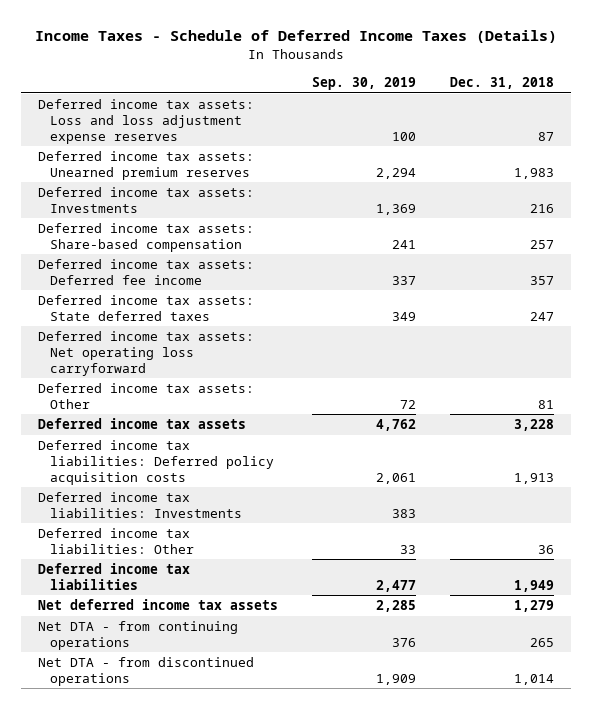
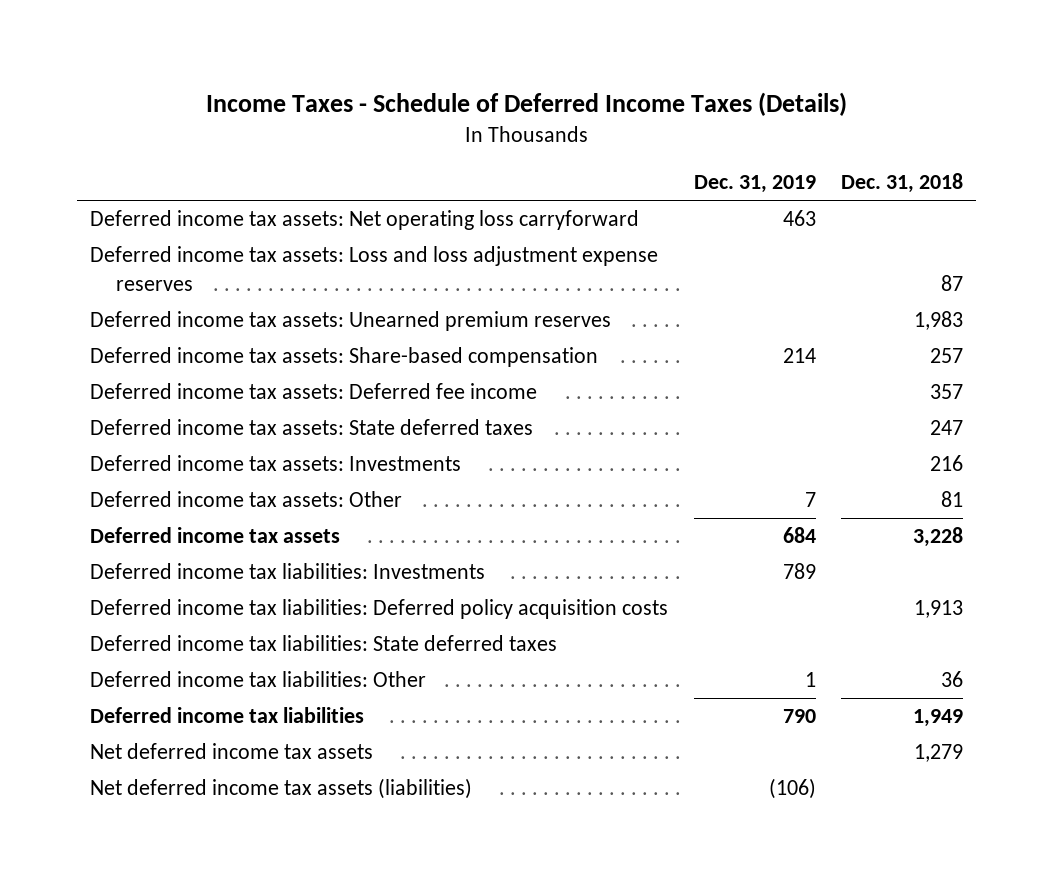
[312,77,417,91] Sep. 30, 2019 -> none
none -> [693,175,816,194] Dec. 31, 2019
[37,331,254,376] Deferred income tax assets: Net operating loss carryforward -> [90,210,640,231] Deferred income tax assets: Net operating loss carryforward
[37,187,254,213] Deferred income tax assets: Investments -> [90,455,462,472] Deferred income tax assets: Investments
[37,440,275,485] Deferred income tax liabilities: Deferred policy acquisition costs -> [90,599,669,620] Deferred income tax liabilities: Deferred policy acquisition costs
none -> [90,635,558,652] Deferred income tax liabilities: State deferred taxes
[37,621,238,650] Net DTA - from continuing operations -> none
[37,657,254,686] Net DTA - from discontinued operations -> none
none -> [90,778,473,800] Net deferred income tax assets (liabilities)

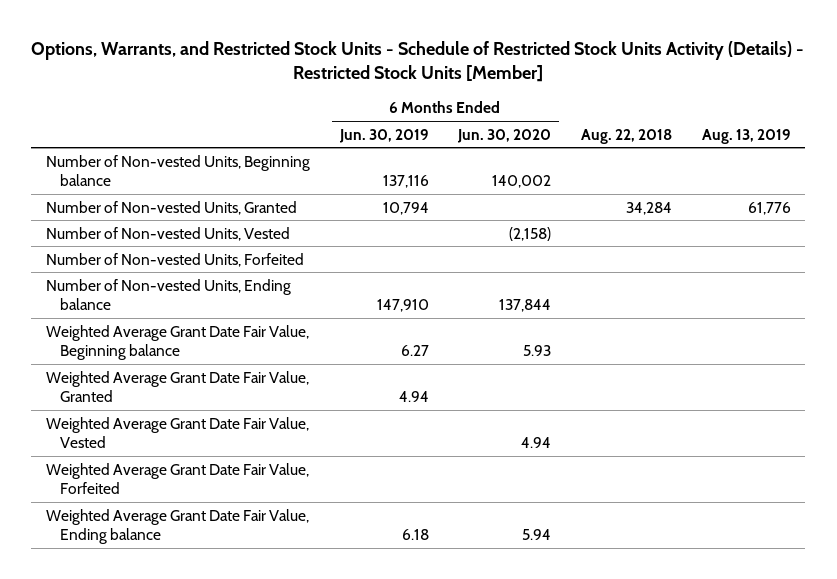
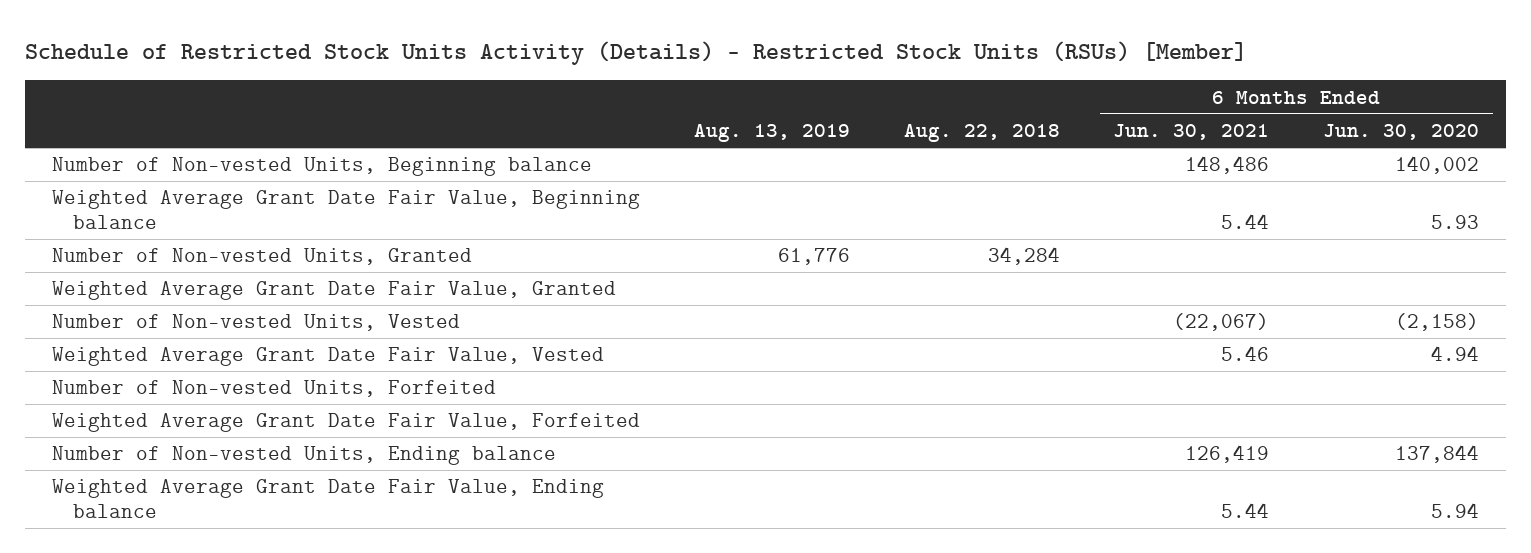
[31,41,805,83] Options, Warrants, and Restricted Stock Units - Schedule of Restricted Stock Units Activity (Details) - Restricted Stock Units [Member] -> [25,40,1248,65] Schedule of Restricted Stock Units Activity (Details) - Restricted Stock Units (RSUs) [Member]
[338,128,429,143] Jun. 30, 2019 -> none
none -> [1113,124,1270,141] Jun. 30, 2021
[45,200,297,215] Number of Non-vested Units, Granted -> [52,248,473,266] Number of Non-vested Units, Granted
[45,226,290,241] Number of Non-vested Units, Vested -> [52,314,461,332] Number of Non-vested Units, Vested
[45,252,304,267] Number of Non-vested Units, Forfeited -> [52,380,497,398] Number of Non-vested Units, Forfeited
[45,278,291,311] Number of Non-vested Units, Ending balance -> [52,446,557,466] Number of Non-vested Units, Ending balance

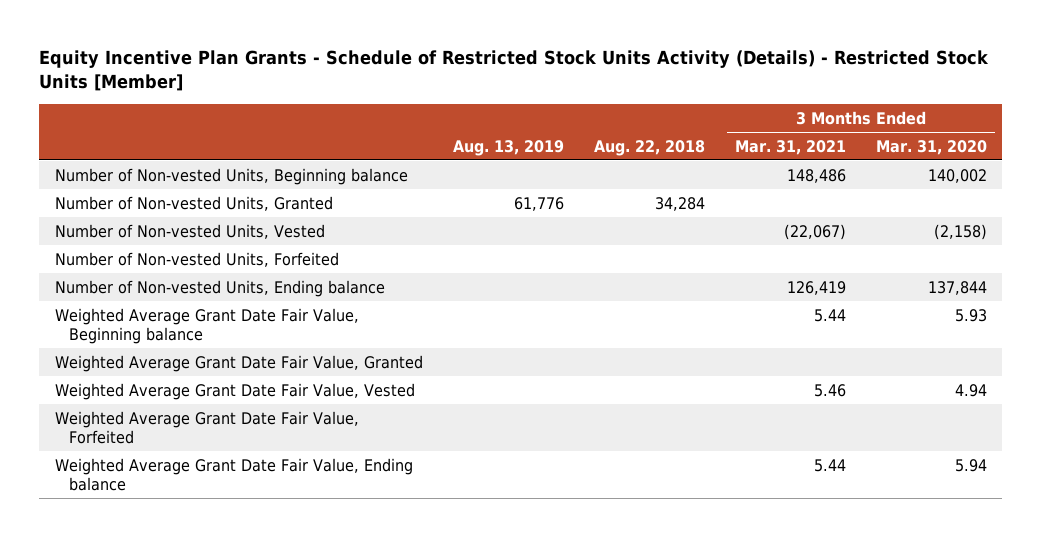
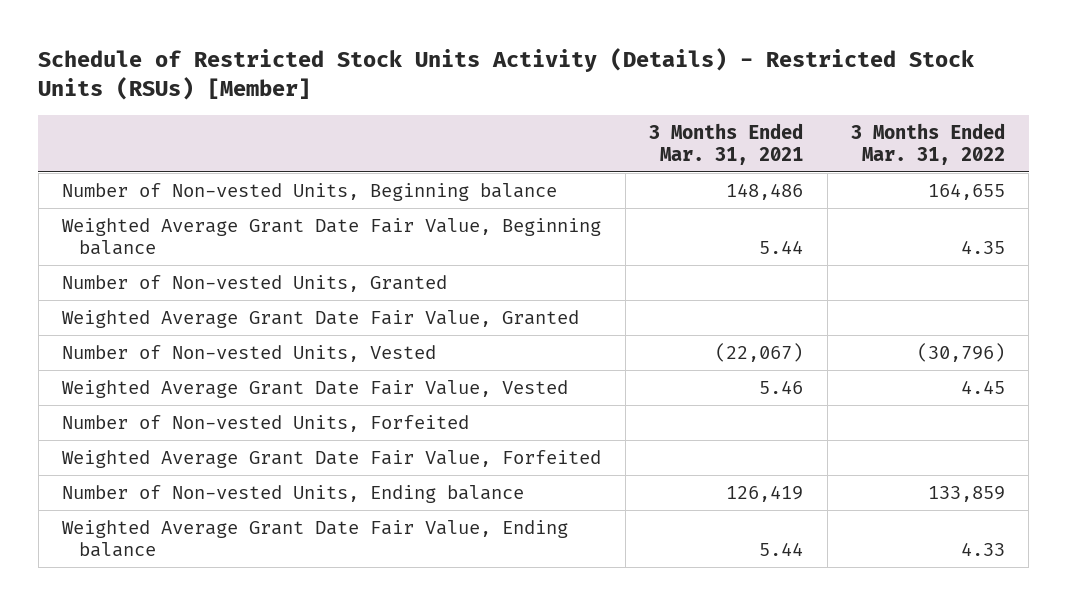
[39,49,990,92] Equity Incentive Plan Grants - Schedule of Restricted Stock Units Activity (Details) - Restricted Stock Units [Member] -> [38,48,975,101] Schedule of Restricted Stock Units Activity (Details) - Restricted Stock Units (RSUs) [Member]
[452,139,564,156] Aug. 13, 2019 -> none
[593,139,705,156] Aug. 22, 2018 -> none
[876,139,988,155] Mar. 31, 2020 -> none
none -> [851,123,1006,165] 3 Months Ended Mar. 31, 2022
[54,195,333,211] Number of Non-vested Units, Granted -> [62,275,448,293] Number of Non-vested Units, Granted
[54,223,325,239] Number of Non-vested Units, Vested -> [62,345,437,363] Number of Non-vested Units, Vested
[54,251,339,267] Number of Non-vested Units, Forfeited -> [62,415,470,433] Number of Non-vested Units, Forfeited
[54,279,385,297] Number of Non-vested Units, Ending balance -> [62,485,525,504] Number of Non-vested Units, Ending balance

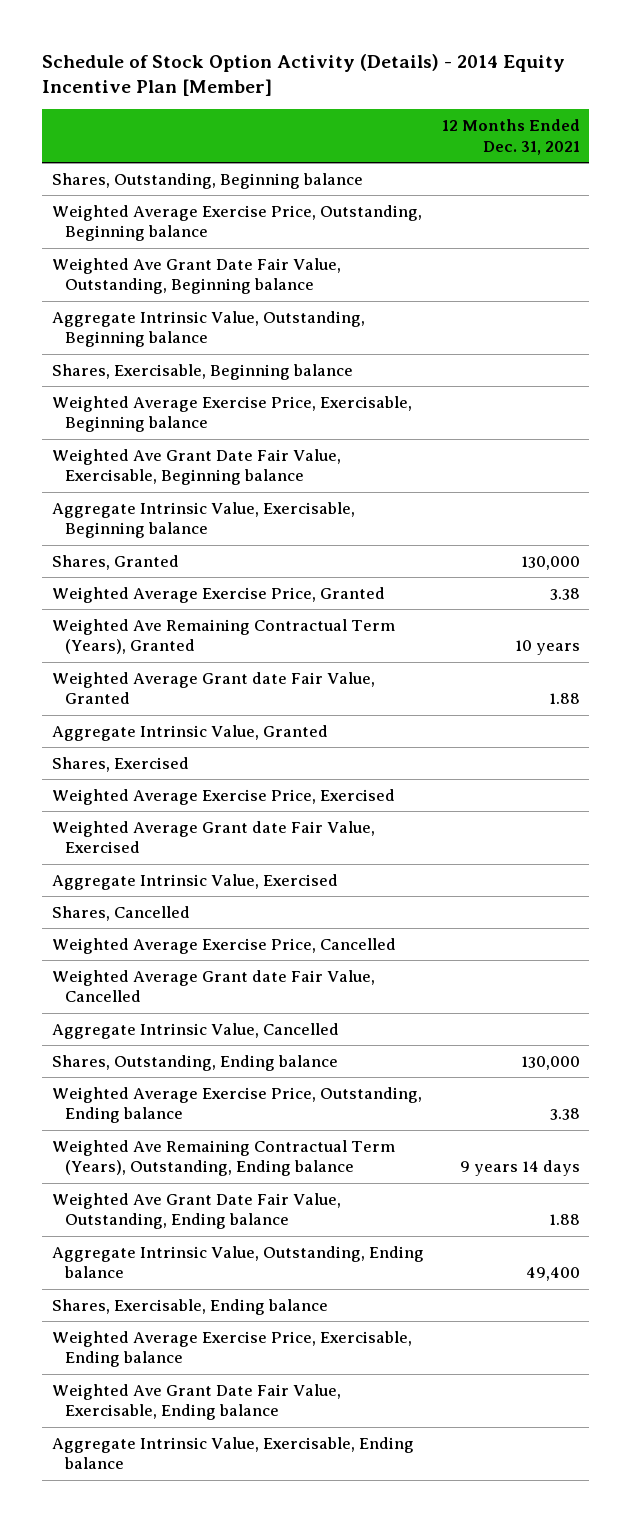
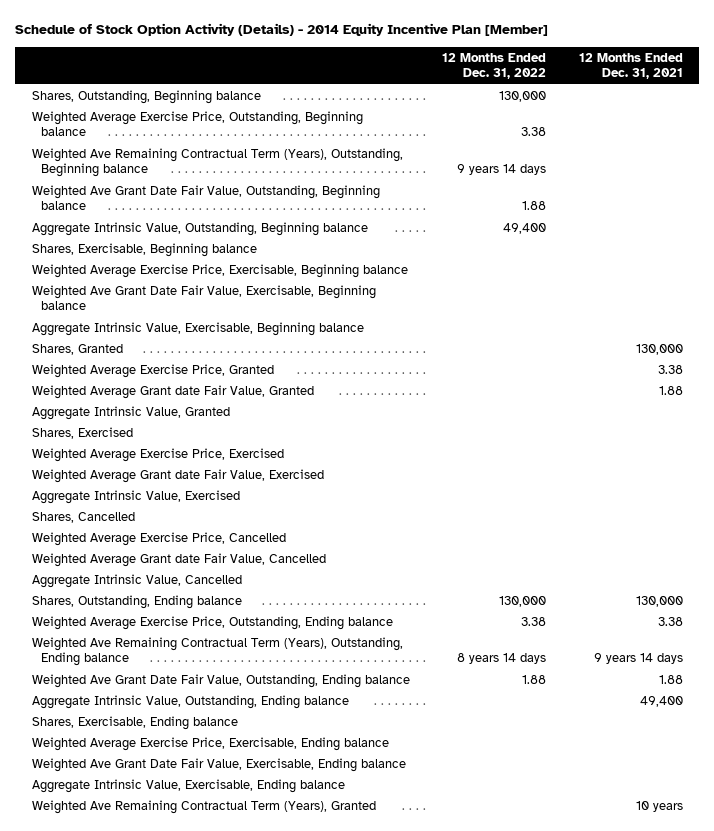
none -> [442,52,547,80] 12 Months Ended Dec. 31, 2022
none -> [31,147,403,178] Weighted Ave Remaining Contractual Term (Years), Outstanding, Beginning balance
[51,618,395,655] Weighted Ave Remaining Contractual Term (Years), Granted -> [31,799,376,814] Weighted Ave Remaining Contractual Term (Years), Granted

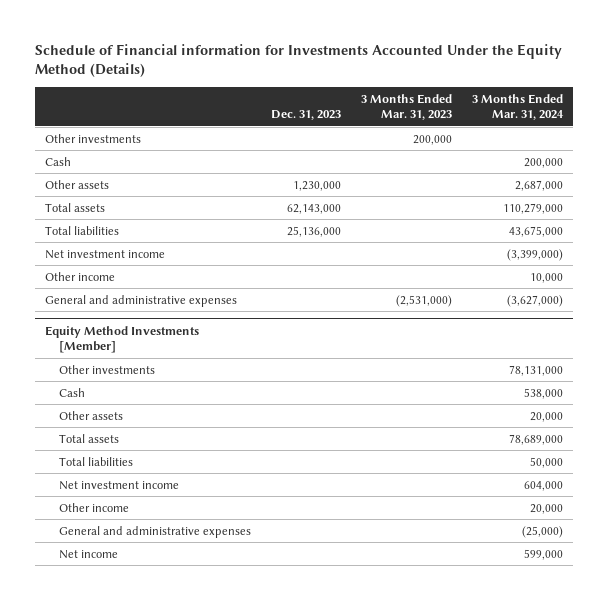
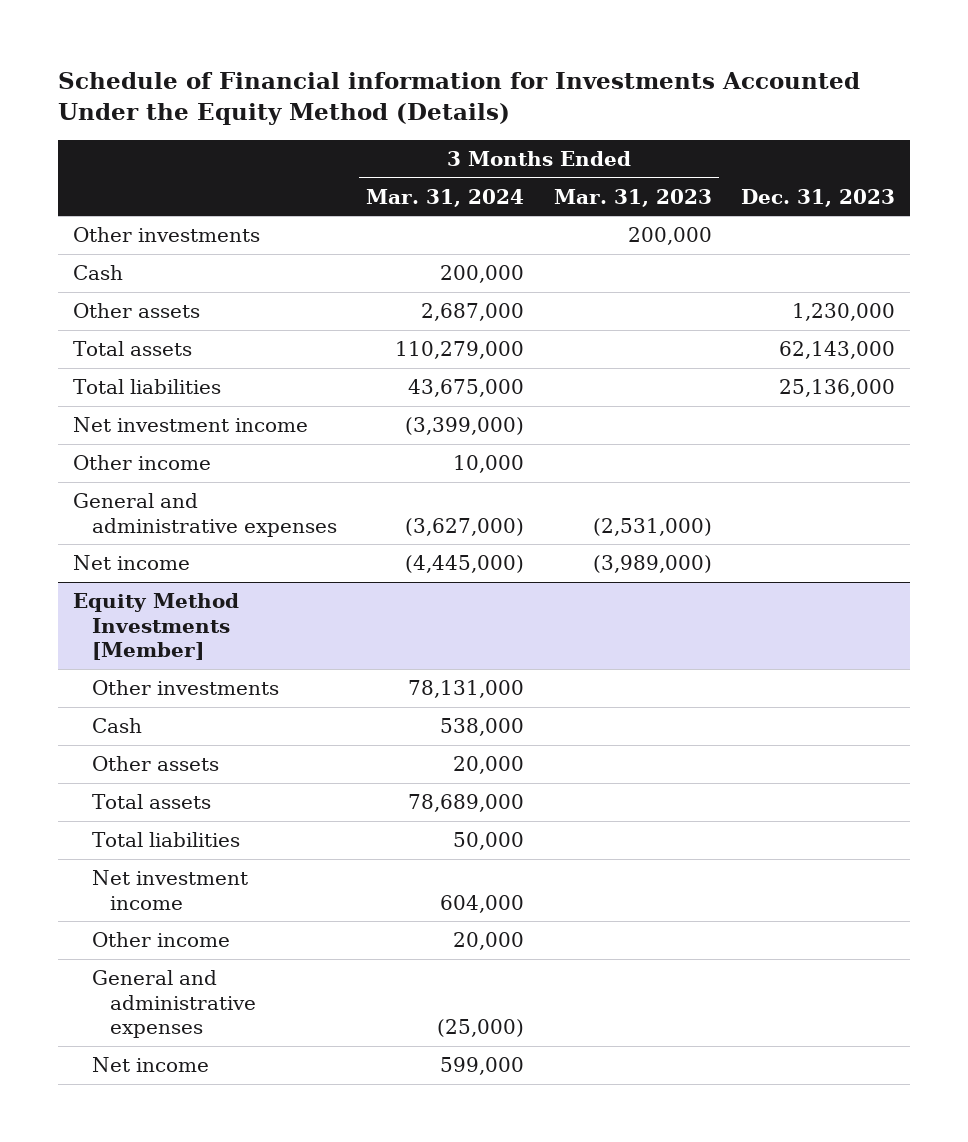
none -> [72,555,190,571] Net income

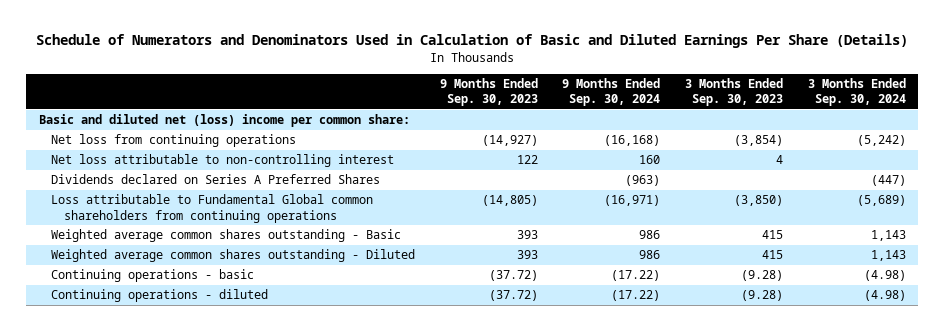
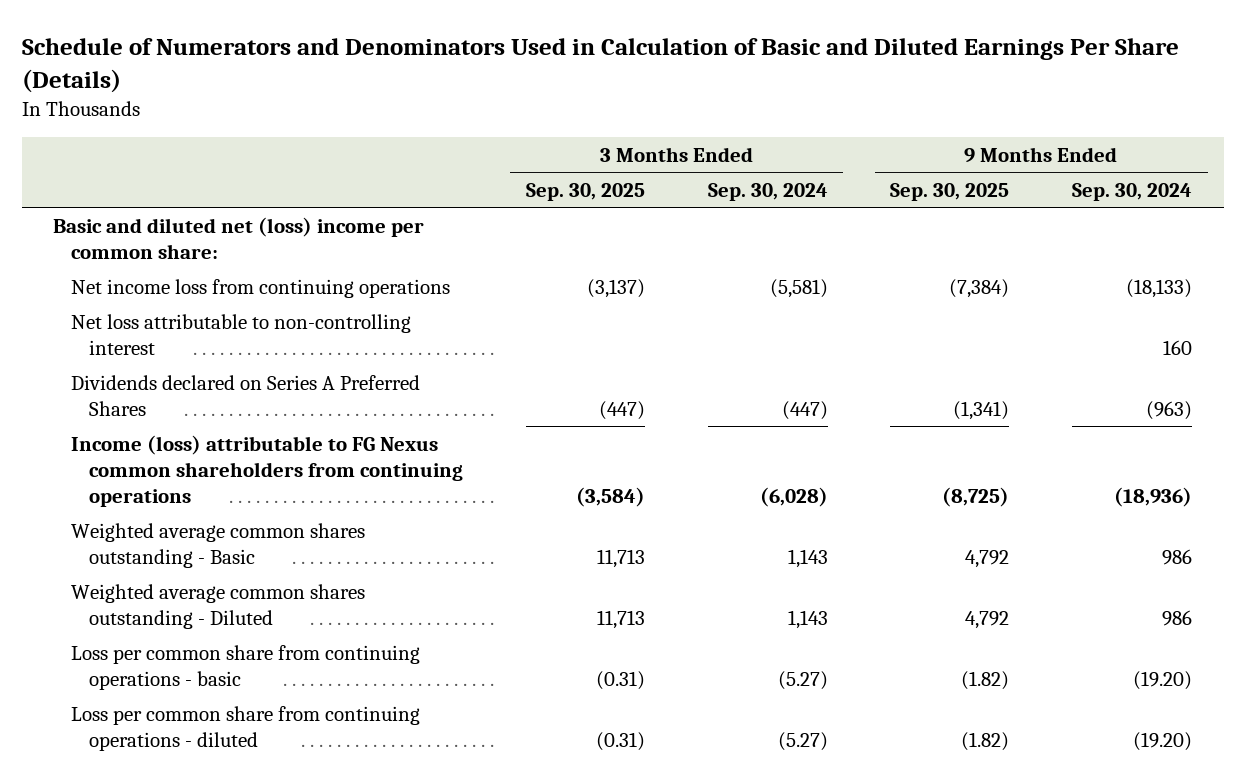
[439,78,538,107] 9 Months Ended Sep. 30, 2023 -> none
[685,78,784,107] 3 Months Ended Sep. 30, 2023 -> none
none -> [525,182,645,201] Sep. 30, 2025
none -> [890,182,1010,201] Sep. 30, 2025
[51,134,297,148] Net loss from continuing operations -> [71,278,451,298] Net income loss from continuing operations
[604,135,661,147] (16,168) -> [1126,278,1193,298] (18,133)
[856,135,906,147] (5,242) -> [769,278,828,298] (5,581)
[51,194,374,223] Loss attributable to Fundamental Global common shareholders from continuing operations -> [71,434,464,508] Income (loss) attributable to FG Nexus common shareholders from continuing operations
[604,195,661,207] (16,971) -> [1114,487,1193,508] (18,936)
[856,195,906,207] (5,689) -> [759,487,828,508] (6,028)
[51,269,255,283] Continuing operations - basic -> [71,644,421,690] Loss per common share from continuing operations - basic
[611,270,661,282] (17.22) -> [1133,670,1193,690] (19.20)
[863,270,906,282] (4.98) -> [777,670,828,690] (5.27)
[51,289,269,303] Continuing operations - diluted -> [71,705,421,751] Loss per common share from continuing operations - diluted
[611,290,661,302] (17.22) -> [1133,731,1193,751] (19.20)
[863,290,906,302] (4.98) -> [777,731,828,751] (5.27)

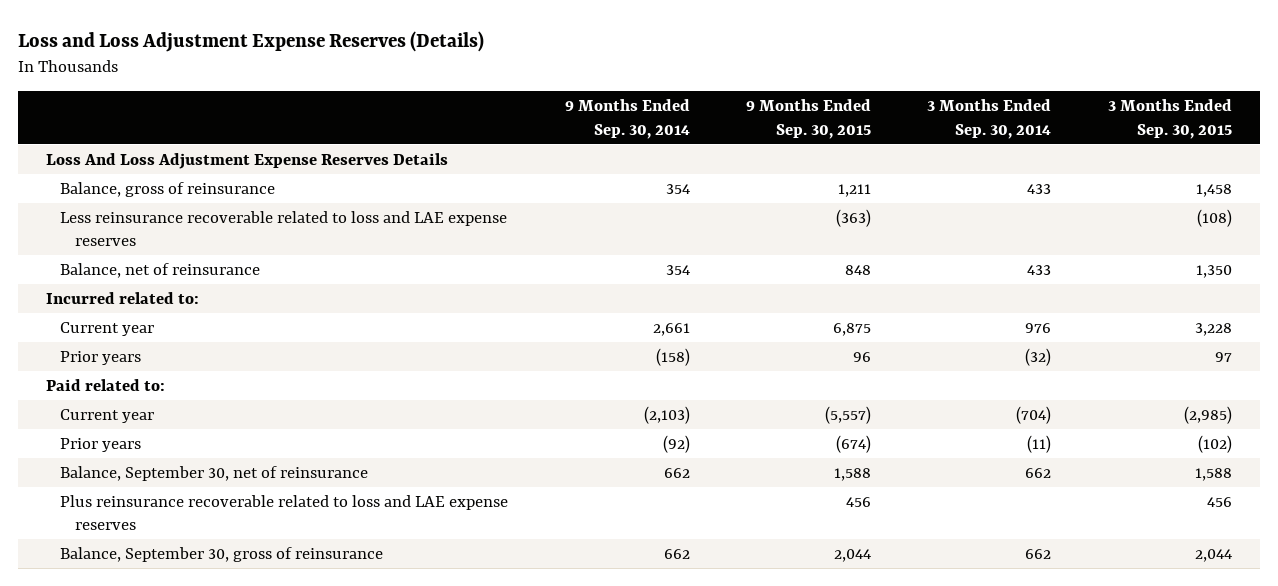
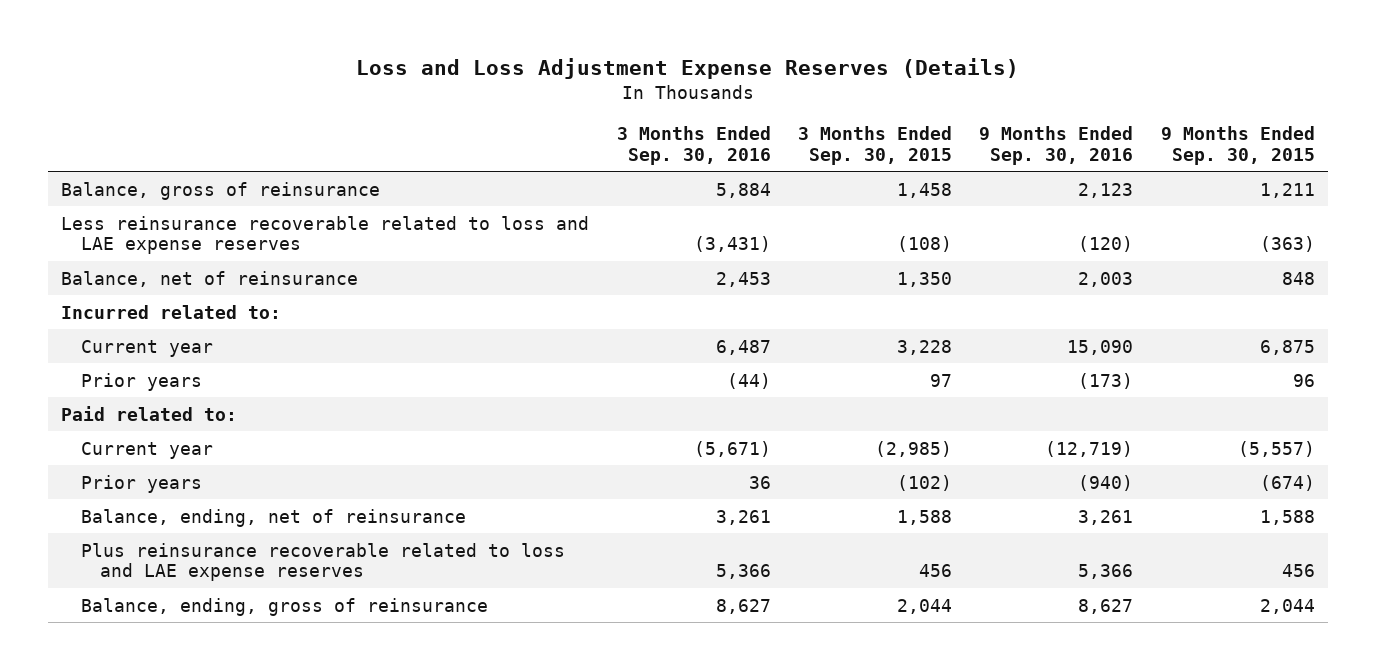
[564,98,690,139] 9 Months Ended Sep. 30, 2014 -> none
[927,98,1052,139] 3 Months Ended Sep. 30, 2014 -> none
none -> [616,126,771,165] 3 Months Ended Sep. 30, 2016
none -> [979,126,1134,165] 9 Months Ended Sep. 30, 2016
[45,152,448,169] Loss And Loss Adjustment Expense Reserves Details -> none
[60,465,369,481] Balance, September 30, net of reinsurance -> [80,508,466,527] Balance, ending, net of reinsurance
[60,546,384,562] Balance, September 30, gross of reinsurance -> [80,597,488,616] Balance, ending, gross of reinsurance

